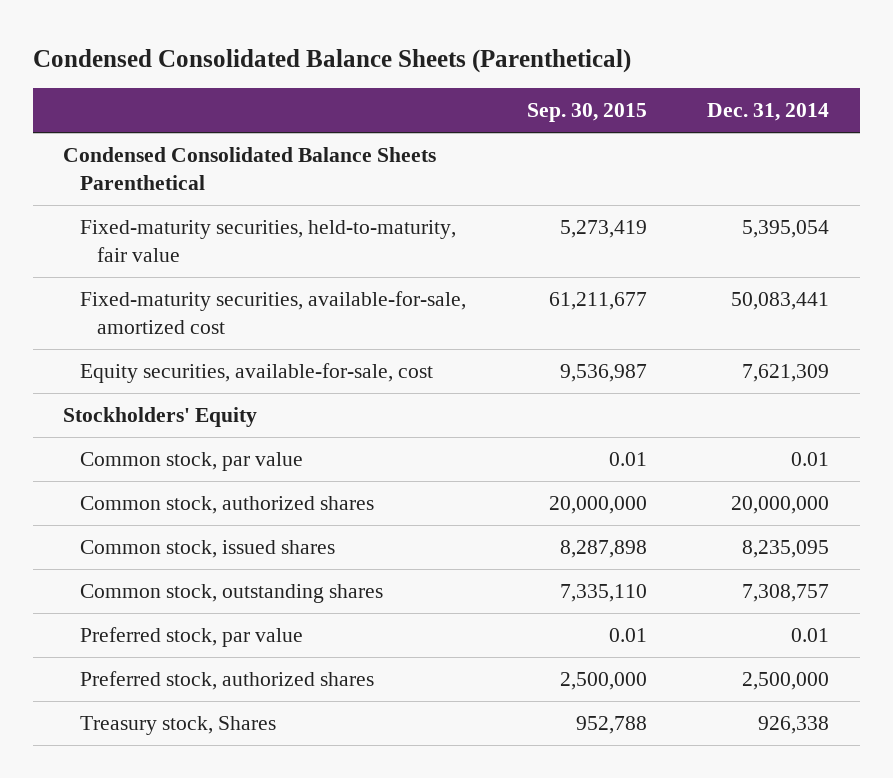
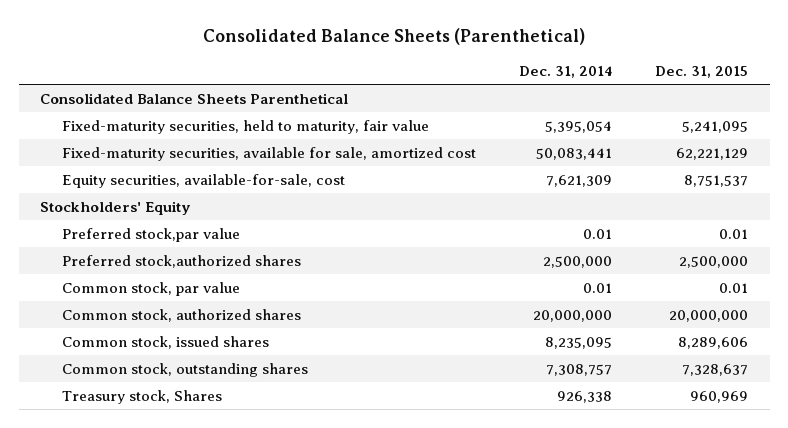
[33,48,632,73] Condensed Consolidated Balance Sheets (Parenthetical) -> [203,28,586,46] Consolidated Balance Sheets (Parenthetical)
[526,103,647,123] Sep. 30, 2015 -> none
none -> [655,65,749,78] Dec. 31, 2015
[63,147,437,190] Condensed Consolidated Balance Sheets Parenthetical -> [40,92,349,104] Consolidated Balance Sheets Parenthetical
[80,220,457,262] Fixed-maturity securities, held-to-maturity, fair value -> [61,119,429,134] Fixed-maturity securities, held to maturity, fair value
[80,291,467,334] Fixed-maturity securities, available-for-sale, amortized cost -> [61,146,476,161] Fixed-maturity securities, available for sale, amortized cost
none -> [61,227,240,242] Preferred stock,par value
none -> [61,254,301,268] Preferred stock,authorized shares
[80,627,304,648] Preferred stock, par value -> none
[80,671,375,691] Preferred stock, authorized shares -> none

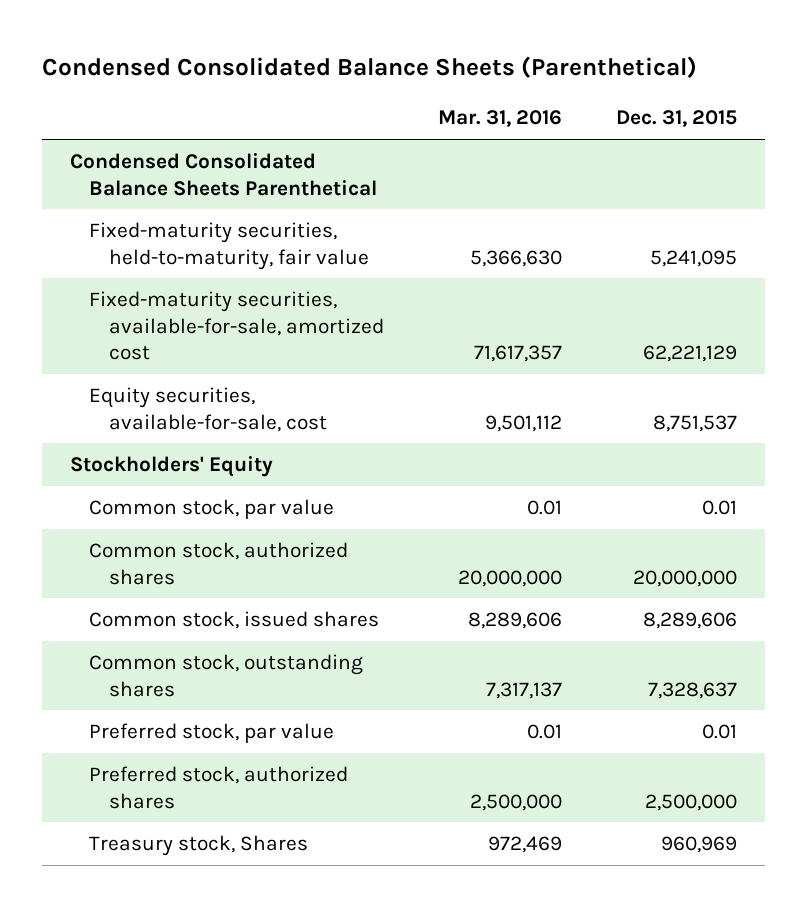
[203,28,586,46] Consolidated Balance Sheets (Parenthetical) -> [42,56,698,79] Condensed Consolidated Balance Sheets (Parenthetical)
[518,65,612,78] Dec. 31, 2014 -> none
none -> [438,110,563,128] Mar. 31, 2016
[40,92,349,104] Consolidated Balance Sheets Parenthetical -> [69,152,378,196] Condensed Consolidated Balance Sheets Parenthetical
[61,119,429,134] Fixed-maturity securities, held to maturity, fair value -> [89,221,369,270] Fixed-maturity securities, held-to-maturity, fair value
[61,146,476,161] Fixed-maturity securities, available for sale, amortized cost -> [89,290,384,361] Fixed-maturity securities, available-for-sale, amortized cost
[61,227,240,242] Preferred stock,par value -> none
[61,254,301,268] Preferred stock,authorized shares -> none
none -> [89,722,335,743] Preferred stock, par value
none -> [89,765,349,809] Preferred stock, authorized shares

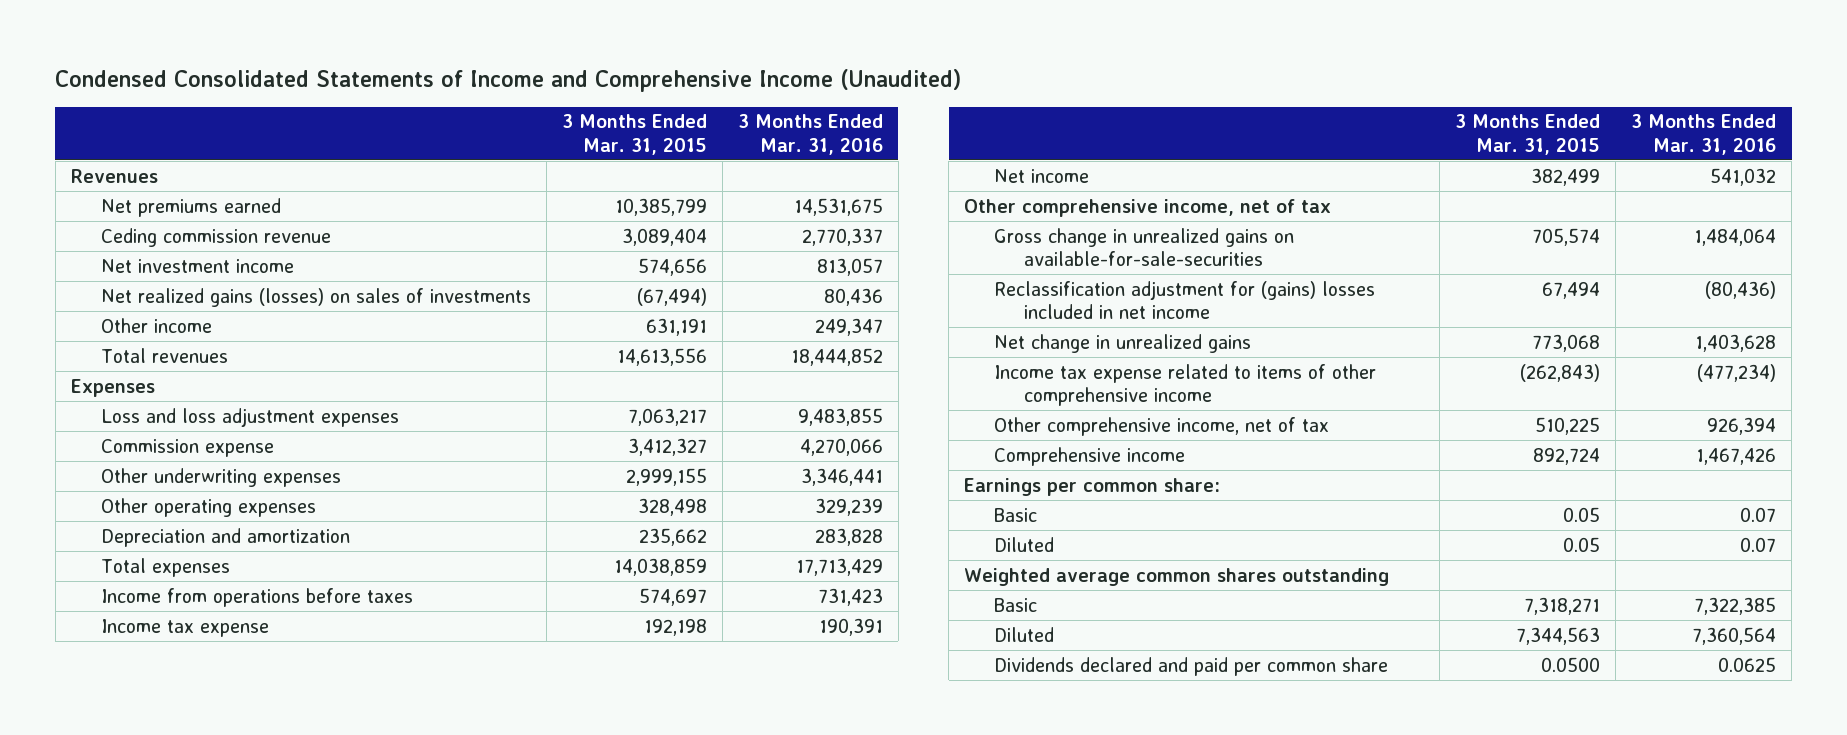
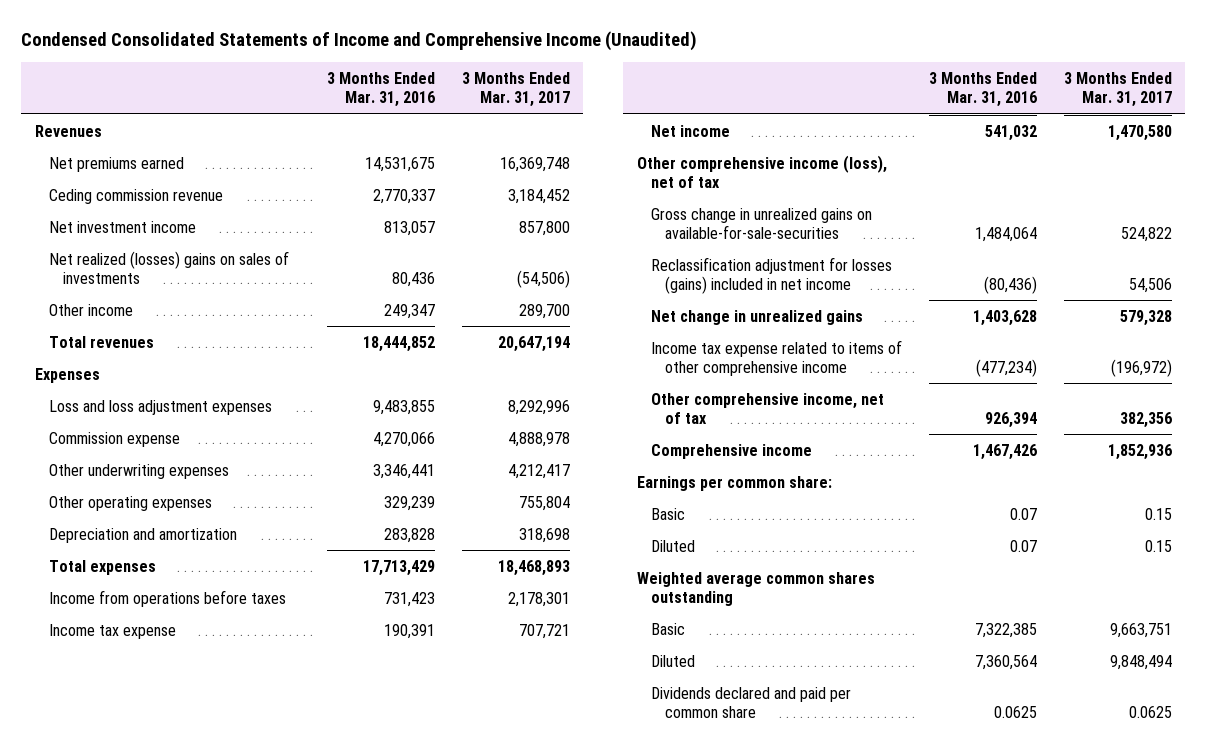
[561,114,707,155] 3 Months Ended Mar. 31, 2015 -> none
none -> [461,71,570,108] 3 Months Ended Mar. 31, 2017
[100,287,531,307] Net realized gains (losses) on sales of investments -> [48,250,289,285] Net realized (losses) gains on sales of investments
[964,198,1332,217] Other comprehensive income, net of tax -> [636,154,887,189] Other comprehensive income (loss), net of tax
[994,280,1376,320] Reclassification adjustment for (gains) losses included in net income -> [650,256,892,295] Reclassification adjustment for losses (gains) included in net income

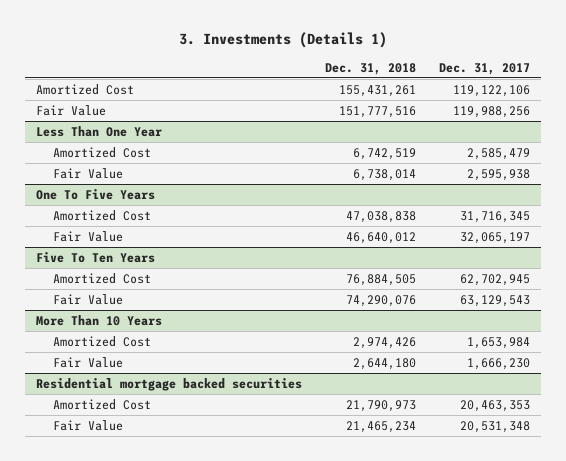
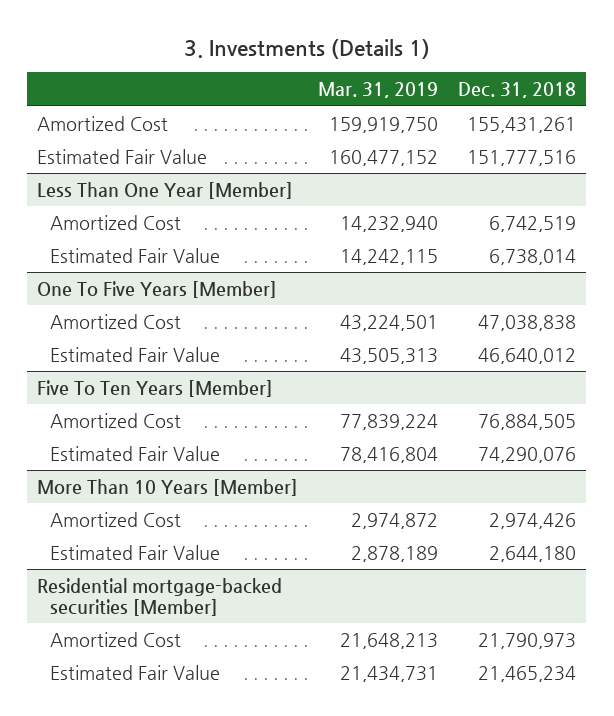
[439,62,531,75] Dec. 31, 2017 -> none
none -> [318,82,439,99] Mar. 31, 2019
[36,104,107,116] Fair Value -> [37,148,208,164] Estimated Fair Value
[36,125,163,137] Less Than One Year -> [37,181,294,199] Less Than One Year [Member]
[53,167,124,179] Fair Value -> [50,247,221,263] Estimated Fair Value
[36,188,156,200] One To Five Years -> [37,280,278,298] One To Five Years [Member]
[53,230,124,242] Fair Value -> [50,346,221,362] Estimated Fair Value
[36,251,156,263] Five To Ten Years -> [37,379,274,397] Five To Ten Years [Member]
[53,293,124,305] Fair Value -> [50,445,221,461] Estimated Fair Value
[36,314,163,326] More Than 10 Years -> [37,478,299,496] More Than 10 Years [Member]
[53,356,124,368] Fair Value -> [50,544,221,560] Estimated Fair Value
[36,377,303,391] Residential mortgage backed securities -> [37,577,283,617] Residential mortgage-backed securities [Member]
[53,419,124,431] Fair Value -> [50,664,221,680] Estimated Fair Value

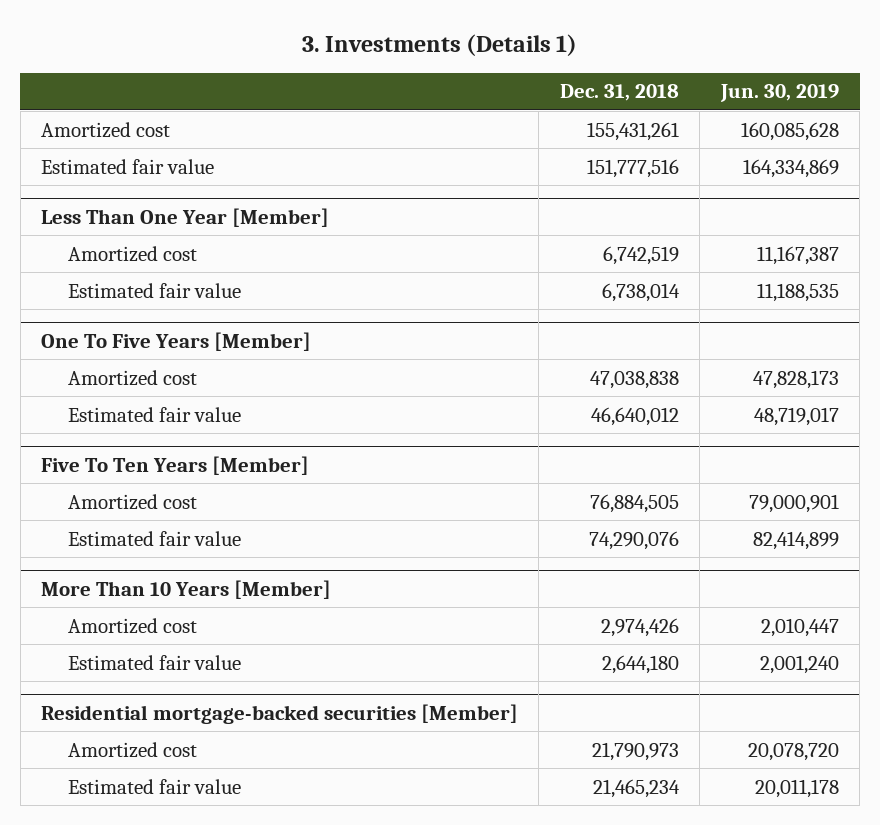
[318,82,439,99] Mar. 31, 2019 -> none
none -> [719,84,839,103] Jun. 30, 2019
[37,115,169,131] Amortized Cost -> [41,121,171,138] Amortized cost
[37,148,208,164] Estimated Fair Value -> [41,158,215,174] Estimated fair value
[50,214,182,230] Amortized Cost -> [67,245,197,262] Amortized cost
[50,247,221,263] Estimated Fair Value -> [67,282,241,298] Estimated fair value
[50,313,182,329] Amortized Cost -> [67,369,197,386] Amortized cost
[50,346,221,362] Estimated Fair Value -> [67,406,241,422] Estimated fair value
[50,412,182,428] Amortized Cost -> [67,493,197,510] Amortized cost
[50,445,221,461] Estimated Fair Value -> [67,530,241,546] Estimated fair value
[50,511,182,527] Amortized Cost -> [67,617,197,634] Amortized cost
[50,544,221,560] Estimated Fair Value -> [67,654,241,670] Estimated fair value
[50,631,182,647] Amortized Cost -> [67,741,197,758] Amortized cost
[50,664,221,680] Estimated Fair Value -> [67,778,241,794] Estimated fair value

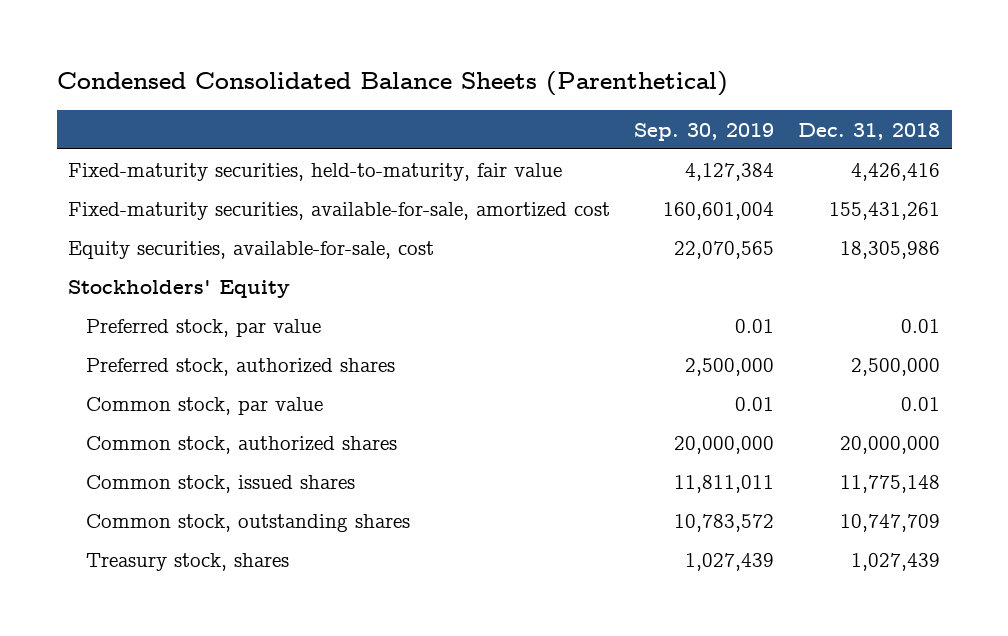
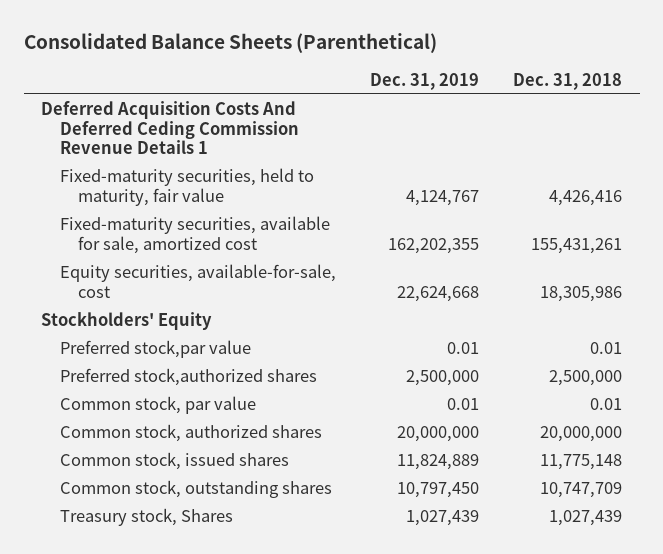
[56,71,728,97] Condensed Consolidated Balance Sheets (Parenthetical) -> [23,33,437,54] Consolidated Balance Sheets (Parenthetical)
[634,122,775,141] Sep. 30, 2019 -> none
none -> [369,72,479,90] Dec. 31, 2019
none -> [40,101,299,155] Deferred Acquisition Costs And Deferred Ceding Commission Revenue Details 1
[68,162,563,181] Fixed-maturity securities, held-to-maturity, fair value -> [59,168,314,206] Fixed-maturity securities, held to maturity, fair value
[68,201,611,220] Fixed-maturity securities, available-for-sale, amortized cost -> [59,216,330,254] Fixed-maturity securities, available for sale, amortized cost
[85,318,321,337] Preferred stock, par value -> [59,340,251,359] Preferred stock,par value
[85,357,395,376] Preferred stock, authorized shares -> [59,368,317,387] Preferred stock,authorized shares
[85,552,289,571] Treasury stock, shares -> [59,508,233,527] Treasury stock, Shares

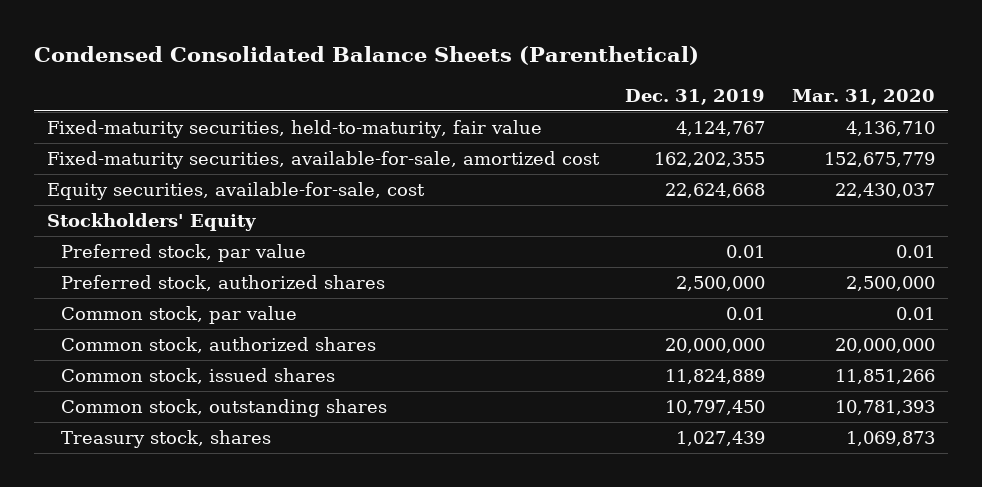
[23,33,437,54] Consolidated Balance Sheets (Parenthetical) -> [33,45,699,65] Condensed Consolidated Balance Sheets (Parenthetical)
[513,72,623,90] Dec. 31, 2018 -> none
none -> [791,89,935,106] Mar. 31, 2020
[40,101,299,155] Deferred Acquisition Costs And Deferred Ceding Commission Revenue Details 1 -> none
[59,168,314,206] Fixed-maturity securities, held to maturity, fair value -> [46,120,542,139] Fixed-maturity securities, held-to-maturity, fair value
[59,216,330,254] Fixed-maturity securities, available for sale, amortized cost -> [46,151,600,170] Fixed-maturity securities, available-for-sale, amortized cost
[59,340,251,359] Preferred stock,par value -> [60,244,306,263] Preferred stock, par value
[59,368,317,387] Preferred stock,authorized shares -> [60,275,385,292] Preferred stock, authorized shares
[59,508,233,527] Treasury stock, Shares -> [60,430,271,449] Treasury stock, shares

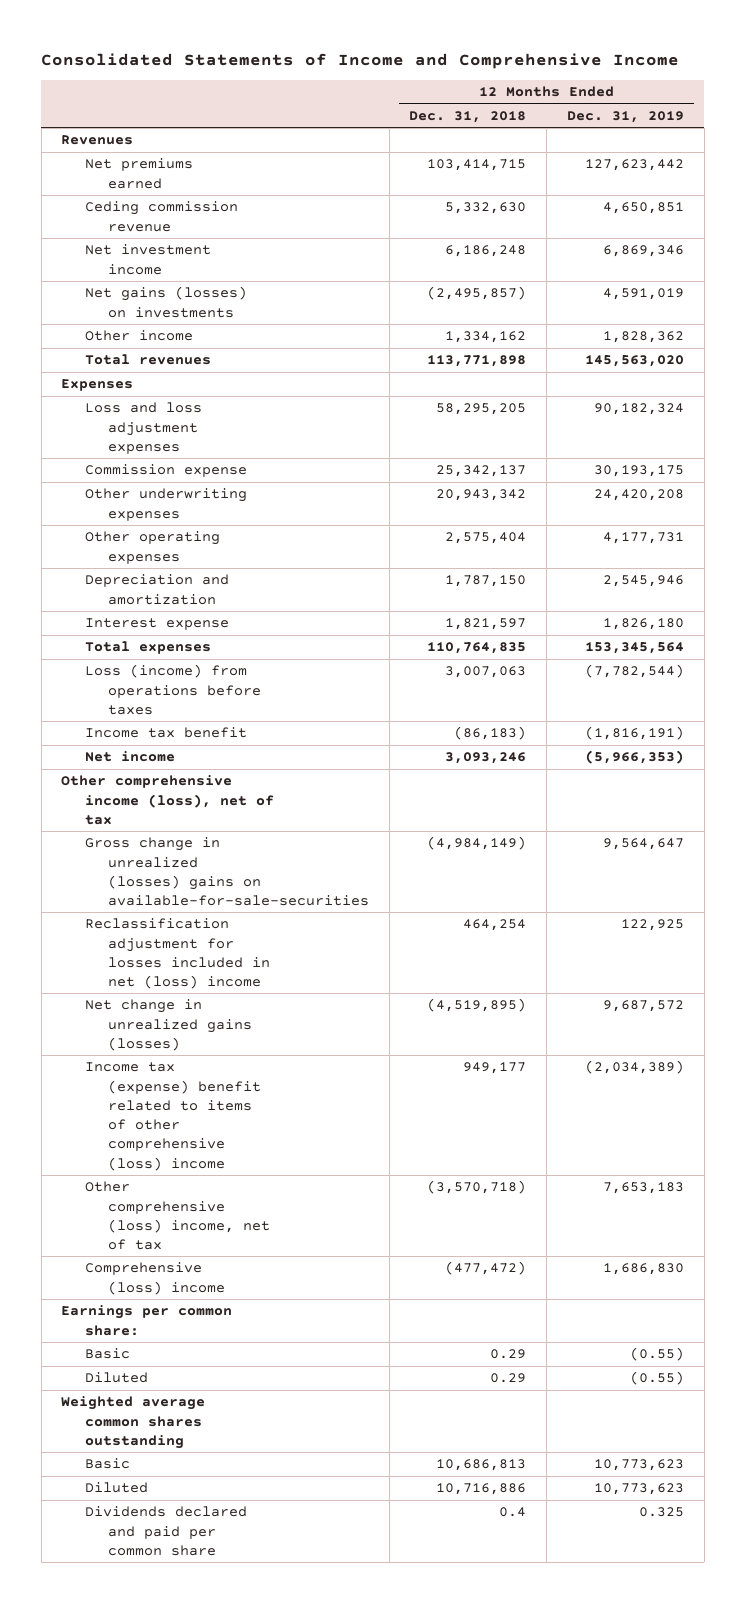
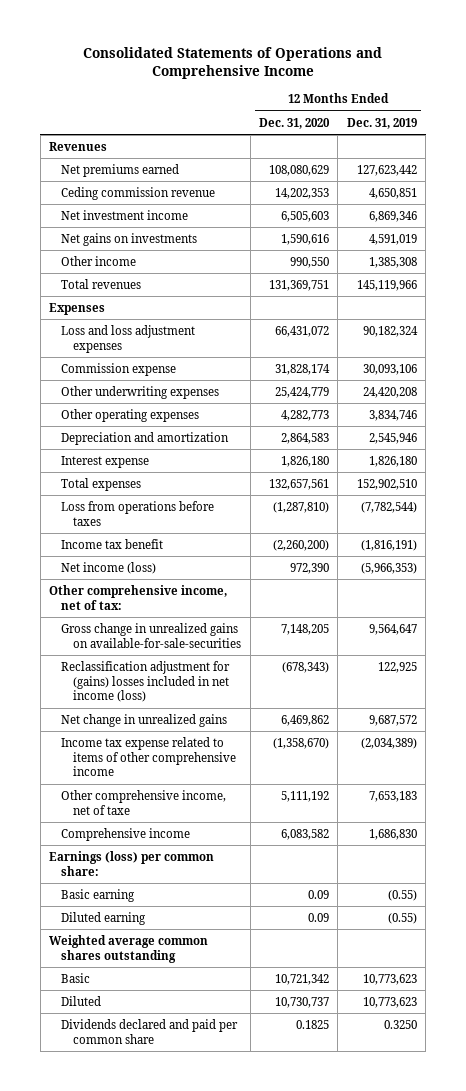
[41,52,680,69] Consolidated Statements of Income and Comprehensive Income -> [82,46,382,79] Consolidated Statements of Operations and Comprehensive Income
[409,110,527,123] Dec. 31, 2018 -> none
none -> [259,117,331,129] Dec. 31, 2020
[84,286,247,318] Net gains (losses) on investments -> [61,232,198,246] Net gains on investments
[603,331,685,344] 1,828,362 -> [368,256,417,268] 1,385,308
[585,355,685,368] 145,563,020 -> [356,279,417,291] 145,119,966
[594,465,685,478] 30,193,175 -> [362,363,417,375] 30,093,106
[603,532,685,545] 4,177,731 -> [368,409,417,421] 3,834,746
[585,642,685,655] 153,345,564 -> [356,478,417,490] 152,902,510
[84,664,261,715] Loss (income) from operations before taxes -> [61,500,215,526] Loss from operations before taxes
[84,1181,270,1251] Other comprehensive (loss) income, net of tax -> none
[84,751,175,763] Net income -> [61,561,157,574] Net income (loss)
[61,775,274,825] Other comprehensive income (loss), net of tax -> [48,584,227,610] Other comprehensive income, net of tax:
[84,837,369,907] Gross change in unrealized (losses) gains on available-for-sale-securities -> [61,622,242,648] Gross change in unrealized gains on available-for-sale-securities
[84,918,270,990] Reclassification adjustment for losses included in net (loss) income -> [61,660,231,703] Reclassification adjustment for (gains) losses included in net income (loss)
[84,999,252,1051] Net change in unrealized gains (losses) -> [61,713,228,727] Net change in unrealized gains
[84,1062,261,1171] Income tax (expense) benefit related to items of other comprehensive (loss) income -> [61,736,237,777] Income tax expense related to items of other comprehensive income
[84,1262,225,1295] Comprehensive (loss) income -> [61,789,227,815] Other comprehensive income, net of taxe
[603,1263,685,1276] 1,686,830 -> [368,790,417,802] 7,653,183
none -> [61,827,191,841] Comprehensive income
[61,1305,233,1336] Earnings per common share: -> [48,850,214,876] Earnings (loss) per common share:
[84,1348,130,1360] Basic -> [61,888,136,902] Basic earning
[84,1372,148,1384] Diluted -> [61,911,147,925] Diluted earning
[639,1507,685,1518] 0.325 -> [383,1019,417,1029] 0.3250

